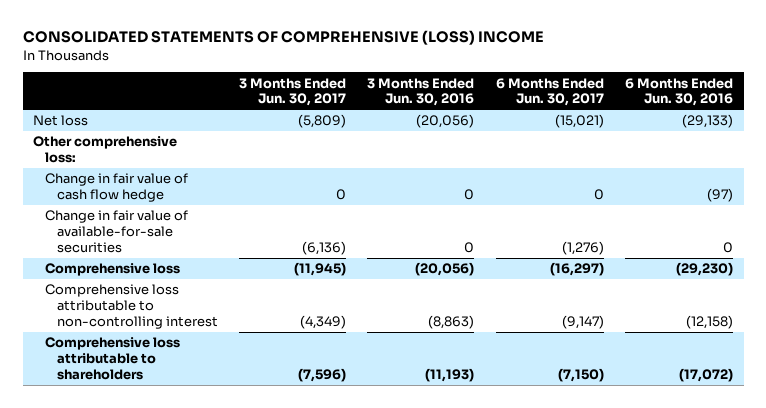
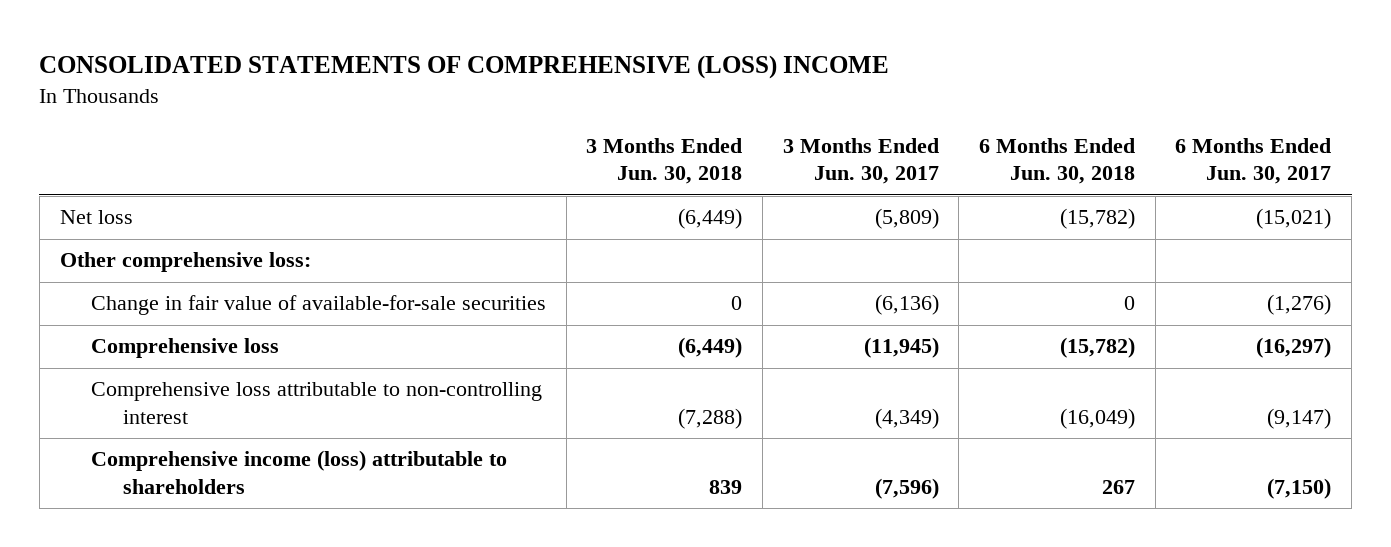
[367,77,475,107] 3 Months Ended Jun. 30, 2016 -> none
[625,77,734,107] 6 Months Ended Jun. 30, 2016 -> none
none -> [586,137,743,185] 3 Months Ended Jun. 30, 2018
none -> [979,137,1136,185] 6 Months Ended Jun. 30, 2018
[44,173,188,202] Change in fair value of cash flow hedge -> none
[44,337,180,380] Comprehensive loss attributable to shareholders -> [91,450,508,494] Comprehensive income (loss) attributable to shareholders

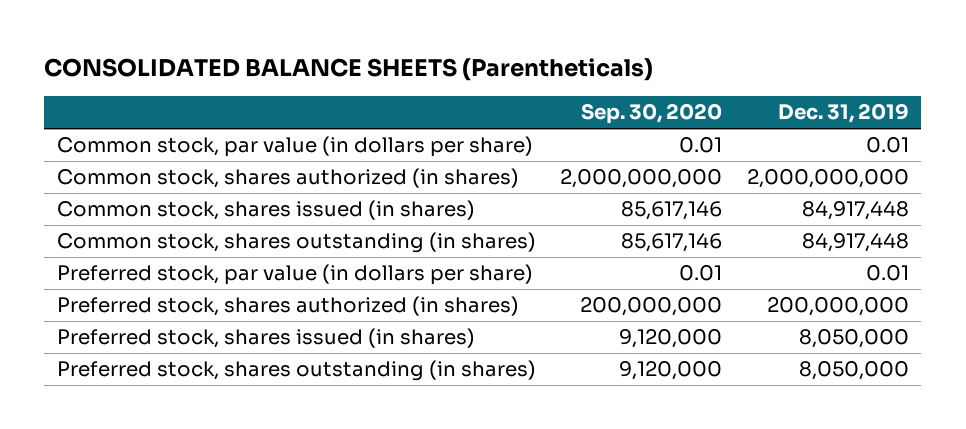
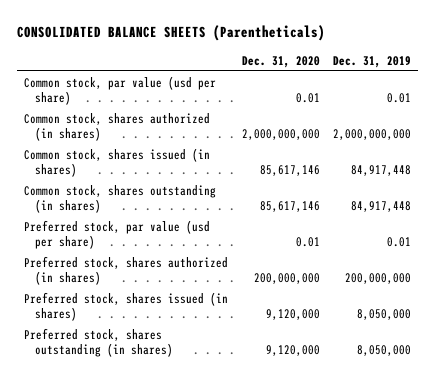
[581,103,723,125] Sep. 30, 2020 -> none
none -> [241,55,320,68] Dec. 31, 2020
[56,136,533,158] Common stock, par value (in dollars per share) -> [24,76,217,105] Common stock, par value (usd per share)
[56,264,533,286] Preferred stock, par value (in dollars per share) -> [24,220,211,249] Preferred stock, par value (usd per share)

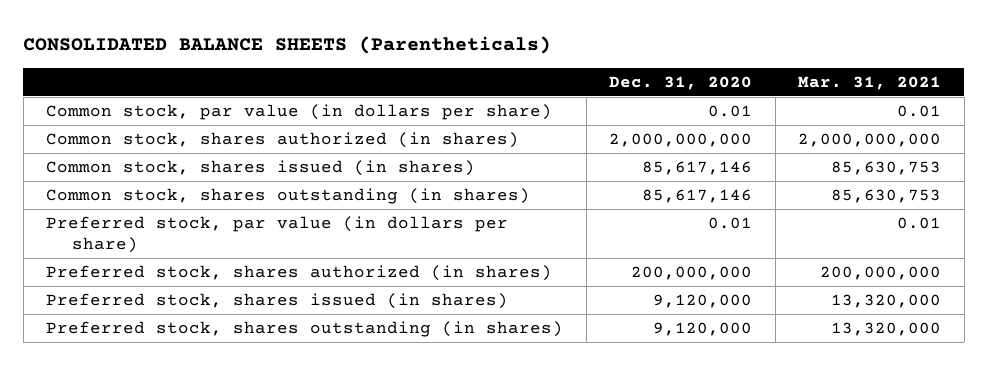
[333,55,412,68] Dec. 31, 2019 -> none
none -> [798,75,942,90] Mar. 31, 2021
[24,76,217,105] Common stock, par value (usd per share) -> [46,104,553,121] Common stock, par value (in dollars per share)
[24,220,211,249] Preferred stock, par value (usd per share) -> [46,216,509,254] Preferred stock, par value (in dollars per share)

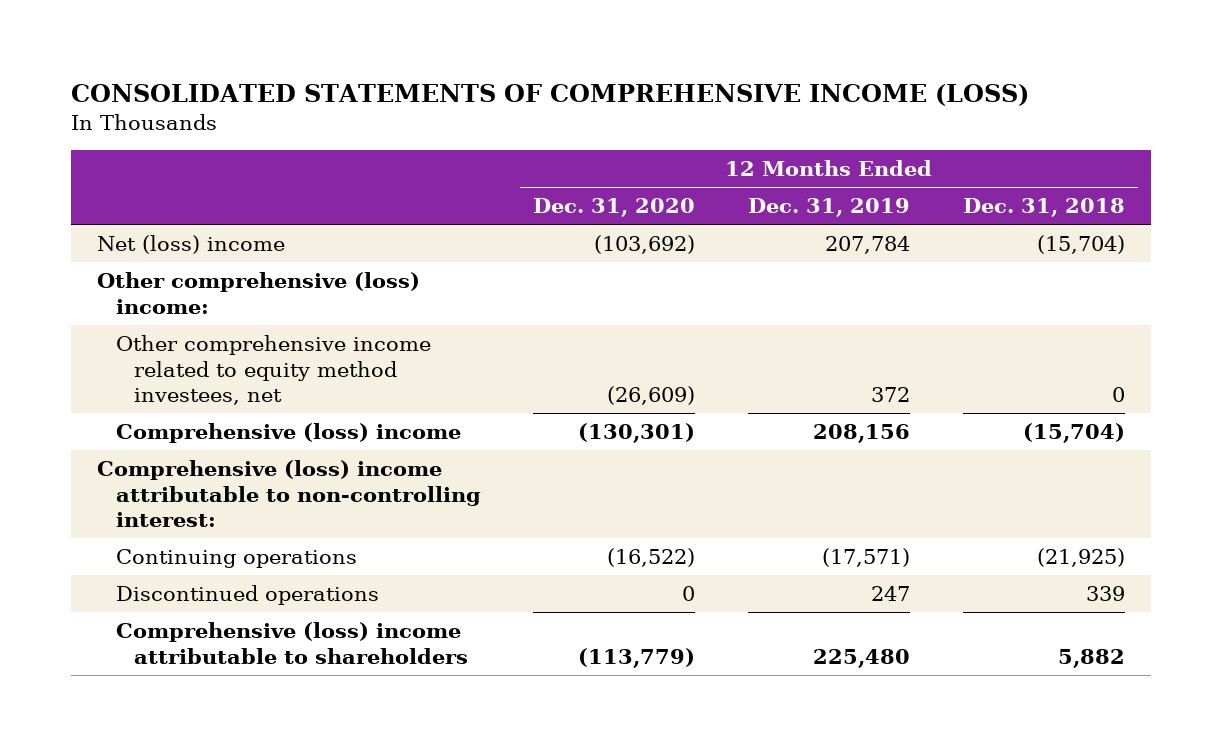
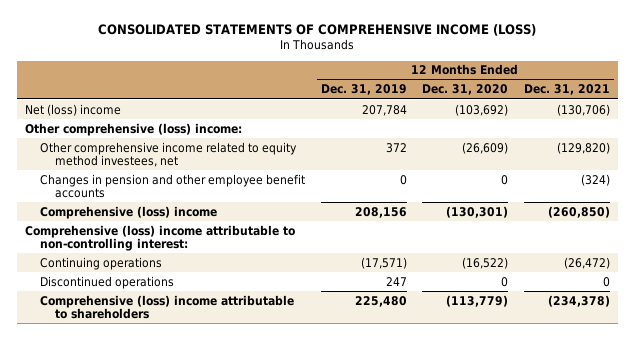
[962,198,1125,218] Dec. 31, 2018 -> none
none -> [523,84,610,96] Dec. 31, 2021
none -> [39,173,305,198] Changes in pension and other employee benefit accounts

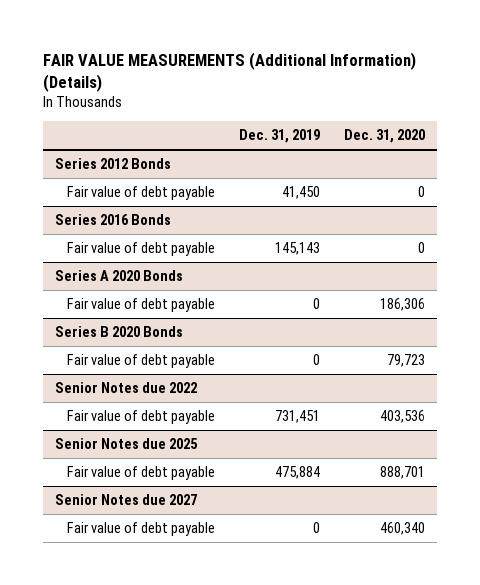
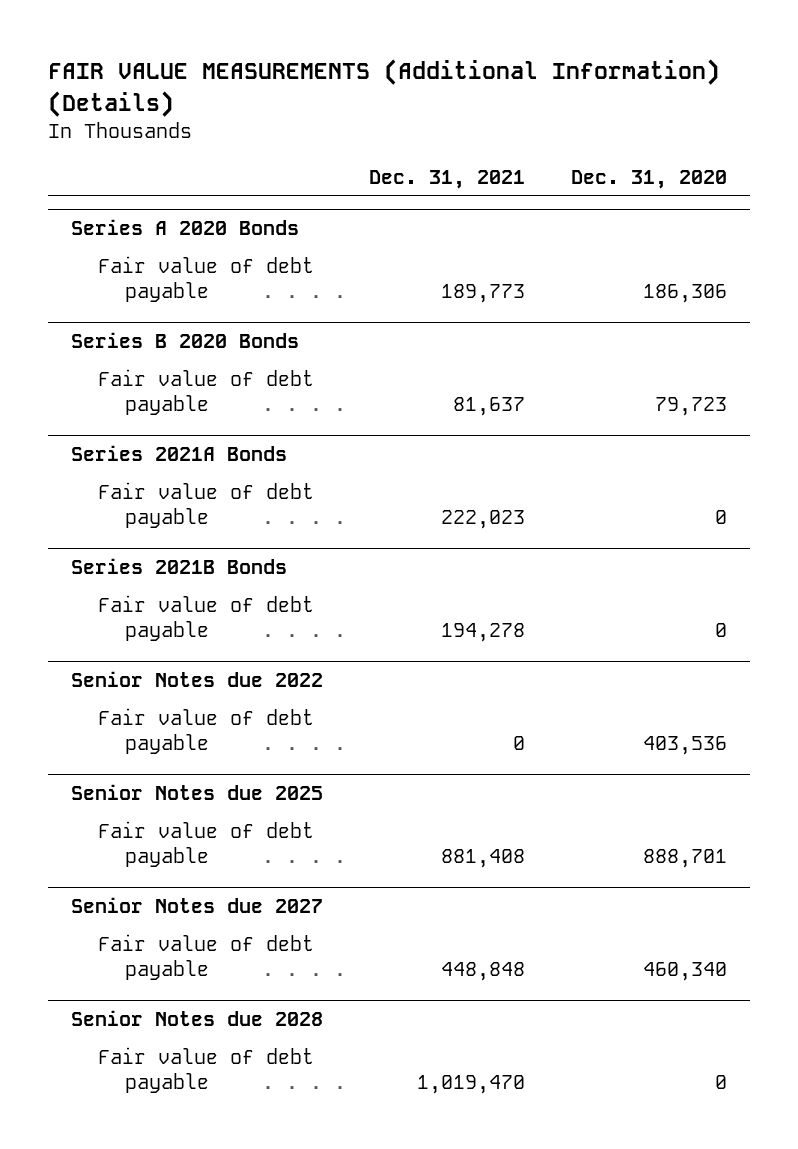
[238,129,320,144] Dec. 31, 2019 -> none
none -> [368,169,525,189] Dec. 31, 2021
[55,158,172,170] Series 2012 Bonds -> none
[66,186,215,201] Fair value of debt payable -> none
[55,214,172,226] Series 2016 Bonds -> none
[66,242,215,257] Fair value of debt payable -> none
none -> [71,445,288,462] Series 2021A Bonds
none -> [98,481,315,528] Fair value of debt payable
none -> [71,558,288,575] Series 2021B Bonds
none -> [98,594,315,641] Fair value of debt payable
none -> [71,1010,324,1027] Senior Notes due 2028
none -> [98,1046,315,1093] Fair value of debt payable

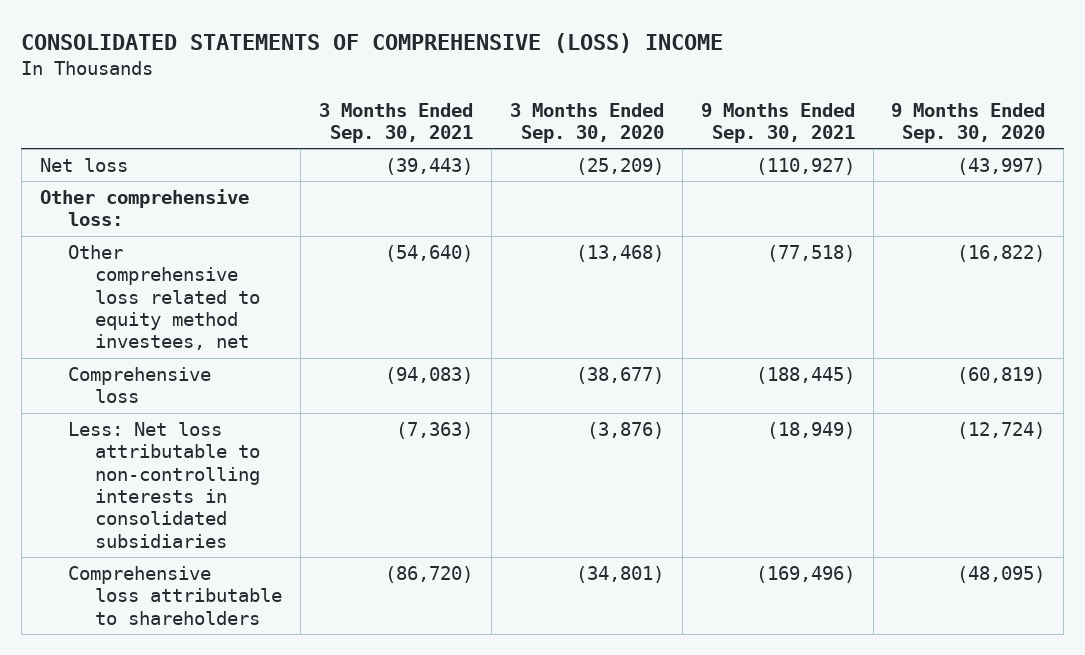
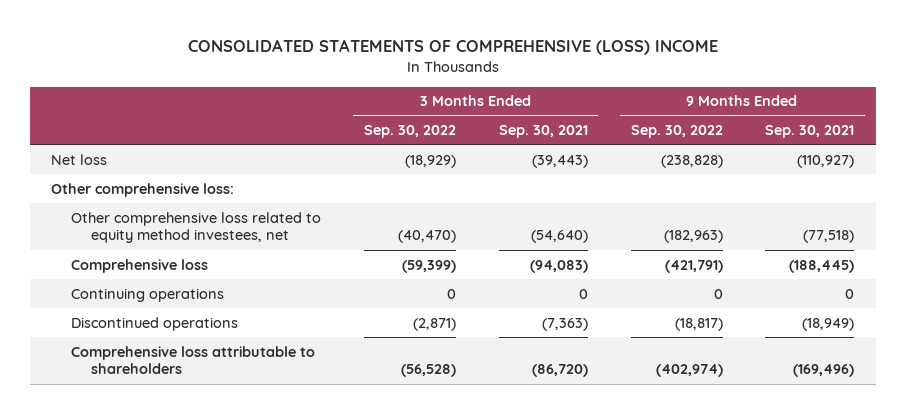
[509,102,664,143] 3 Months Ended Sep. 30, 2020 -> none
[891,102,1046,143] 9 Months Ended Sep. 30, 2020 -> none
none -> [363,125,456,139] Sep. 30, 2022
none -> [630,125,723,139] Sep. 30, 2022
none -> [71,287,225,302] Continuing operations
[67,421,261,548] Less: Net loss attributable to non-controlling interests in consolidated subsidiaries -> [71,316,239,331] Discontinued operations

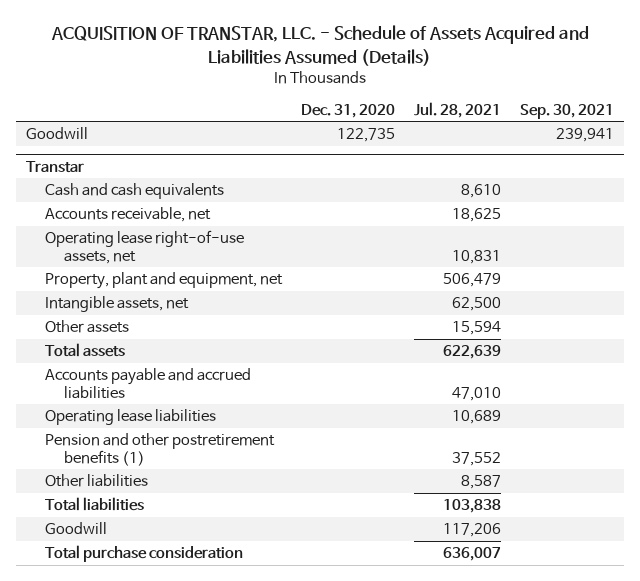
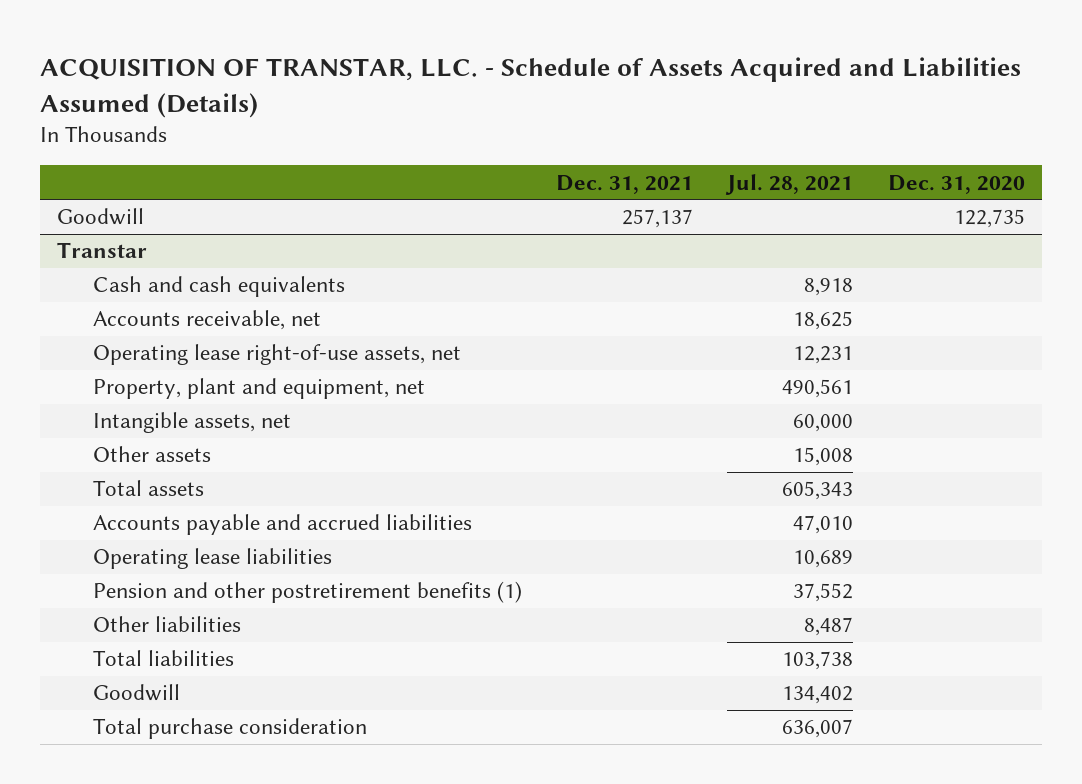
[520,103,615,119] Sep. 30, 2021 -> none
none -> [556,174,694,194] Dec. 31, 2021
[461,184,502,199] 8,610 -> [804,278,854,297] 8,918
[452,249,502,264] 10,831 -> [793,346,854,365] 12,231
[443,273,502,288] 506,479 -> [782,379,854,399] 490,561
[452,297,502,312] 62,500 -> [793,414,854,433] 60,000
[452,321,502,336] 15,594 -> [793,447,854,467] 15,008
[443,345,502,360] 622,639 -> [782,481,854,501] 605,343
[461,475,502,490] 8,587 -> [804,617,854,637] 8,487
[443,499,502,514] 103,838 -> [782,651,854,671] 103,738
[443,523,502,538] 117,206 -> [782,686,854,705] 134,402

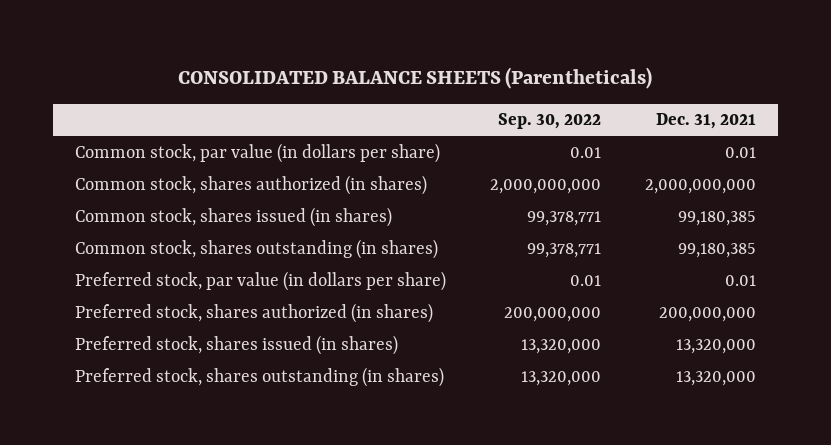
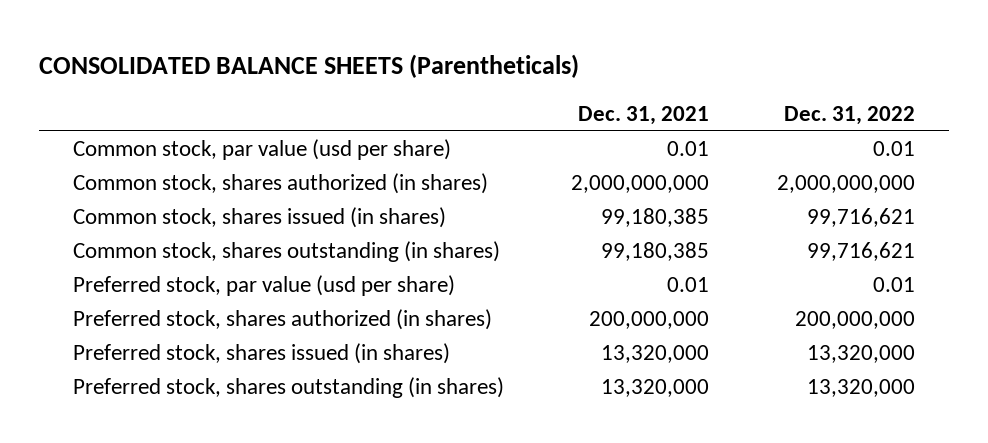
[497,113,601,130] Sep. 30, 2022 -> none
none -> [784,106,916,126] Dec. 31, 2022
[74,142,440,163] Common stock, par value (in dollars per share) -> [72,139,451,161] Common stock, par value (usd per share)
[74,270,446,291] Preferred stock, par value (in dollars per share) -> [72,275,455,297] Preferred stock, par value (usd per share)

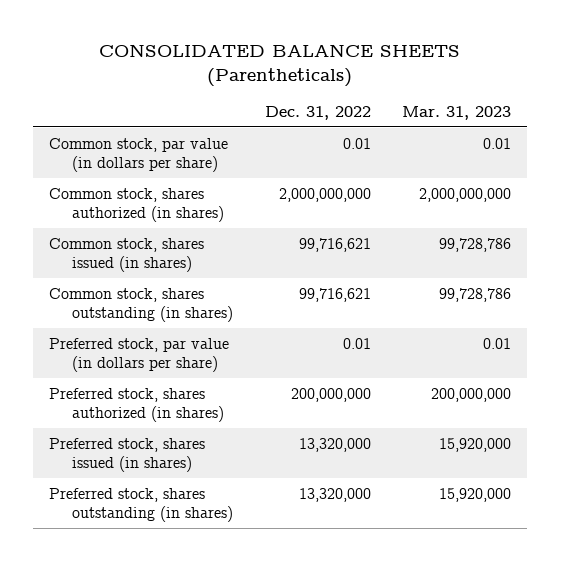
[578,106,710,126] Dec. 31, 2021 -> none
none -> [402,105,512,120] Mar. 31, 2023
[72,139,451,161] Common stock, par value (usd per share) -> [49,137,229,172] Common stock, par value (in dollars per share)
[72,275,455,297] Preferred stock, par value (usd per share) -> [49,337,230,372] Preferred stock, par value (in dollars per share)

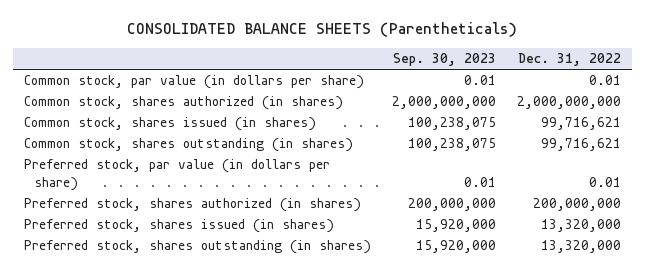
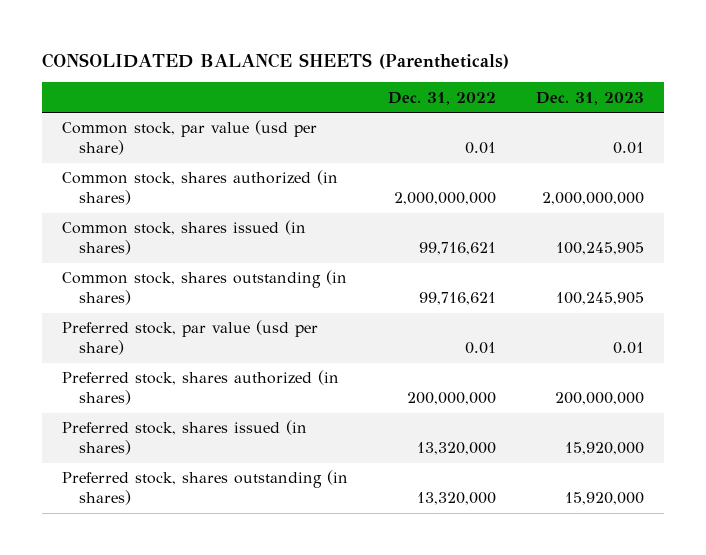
[392,53,496,67] Sep. 30, 2023 -> none
none -> [535,91,644,105] Dec. 31, 2023
[23,75,364,90] Common stock, par value (in dollars per share) -> [62,120,318,156] Common stock, par value (usd per share)
[23,159,330,191] Preferred stock, par value (in dollars per share) -> [62,320,319,356] Preferred stock, par value (usd per share)

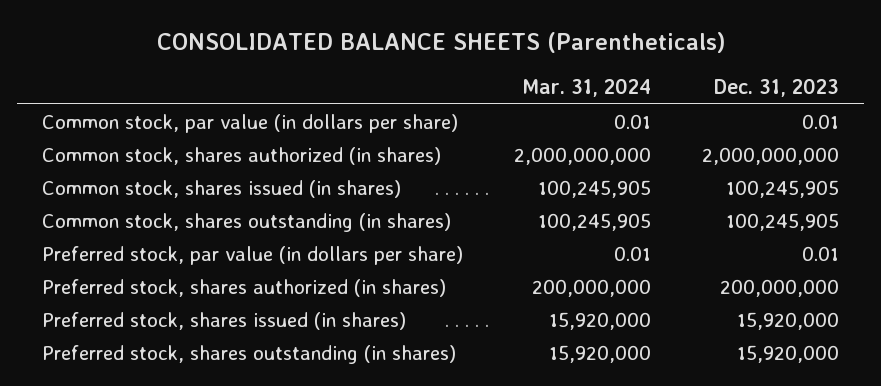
[387,91,496,105] Dec. 31, 2022 -> none
none -> [522,78,652,98] Mar. 31, 2024
[62,120,318,156] Common stock, par value (usd per share) -> [42,113,459,133] Common stock, par value (in dollars per share)
[62,320,319,356] Preferred stock, par value (usd per share) -> [42,245,464,265] Preferred stock, par value (in dollars per share)

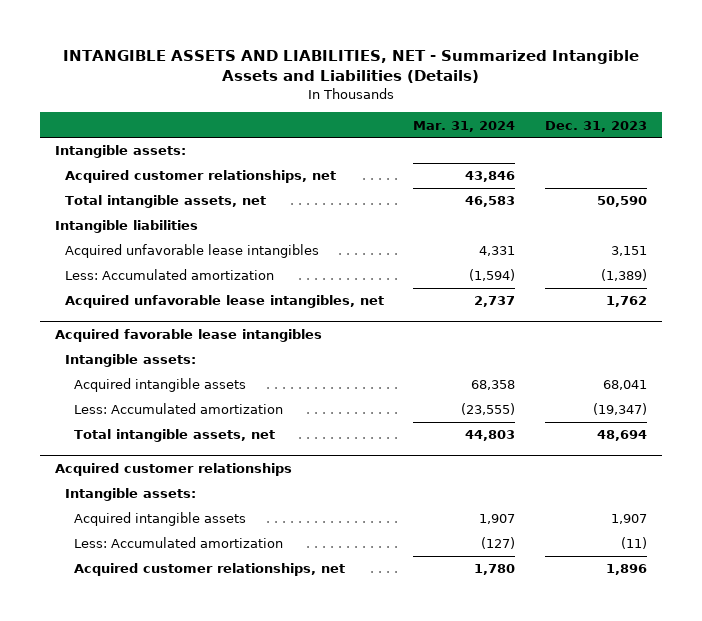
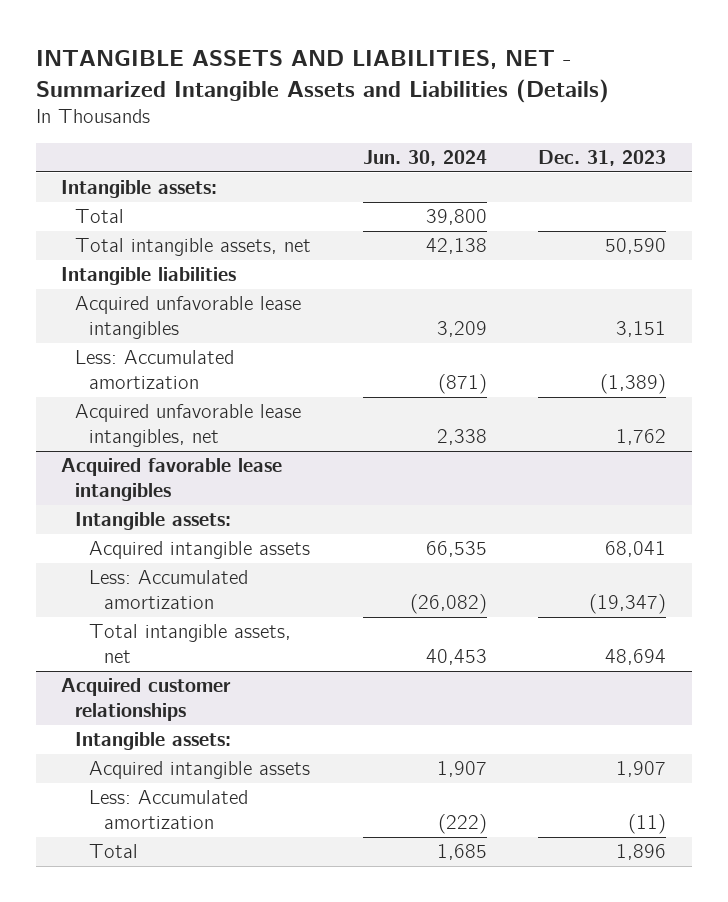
[413,120,516,132] Mar. 31, 2024 -> none
none -> [362,150,487,167] Jun. 30, 2024
[64,170,336,184] Acquired customer relationships, net -> [75,209,125,224] Total
[74,563,346,577] Acquired customer relationships, net -> [89,844,139,859] Total

